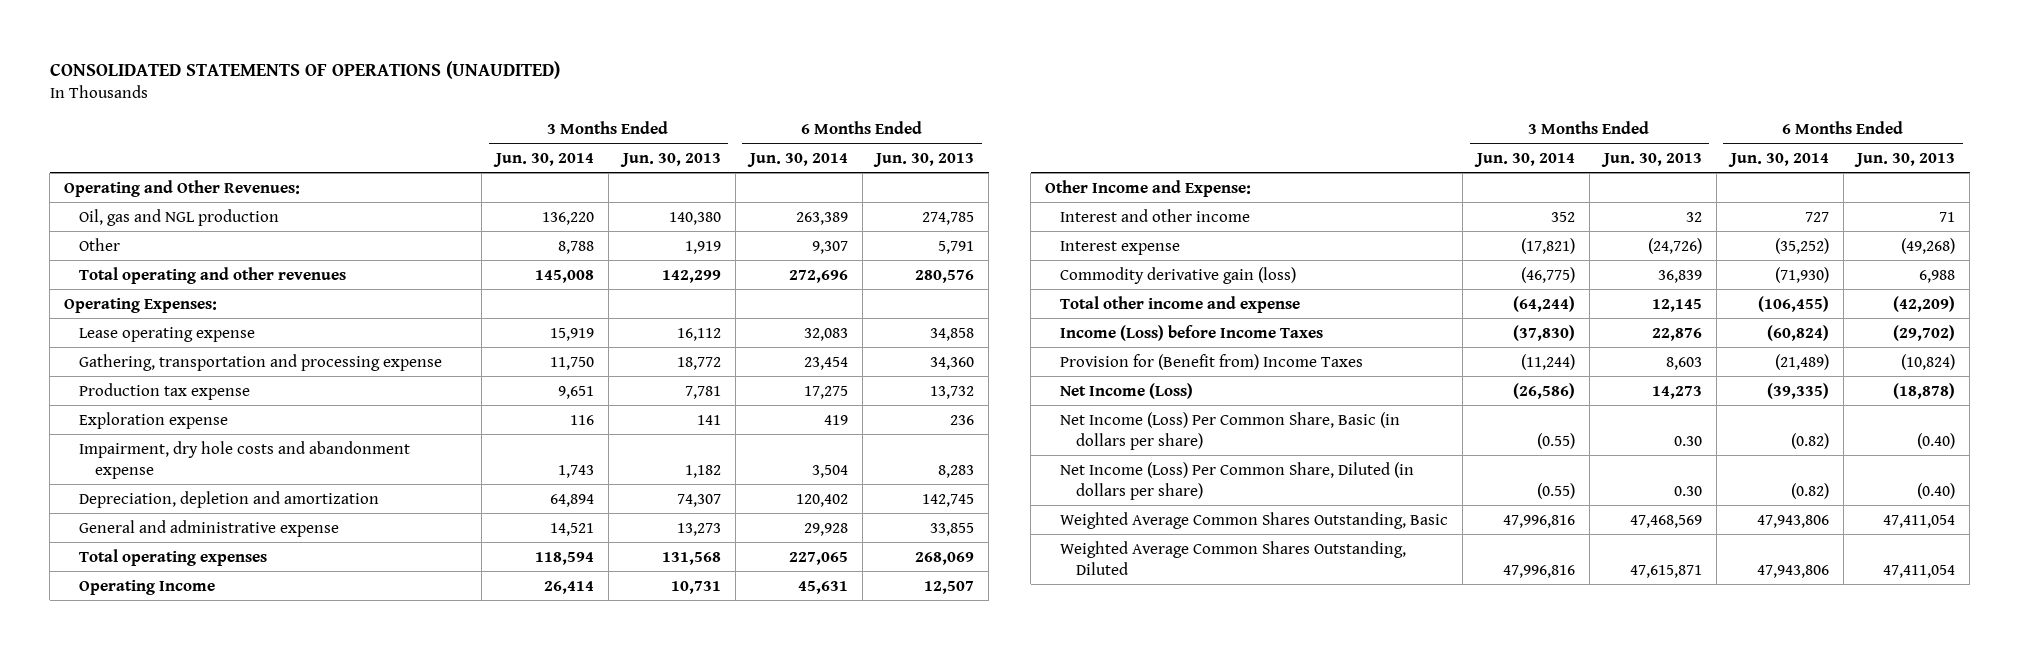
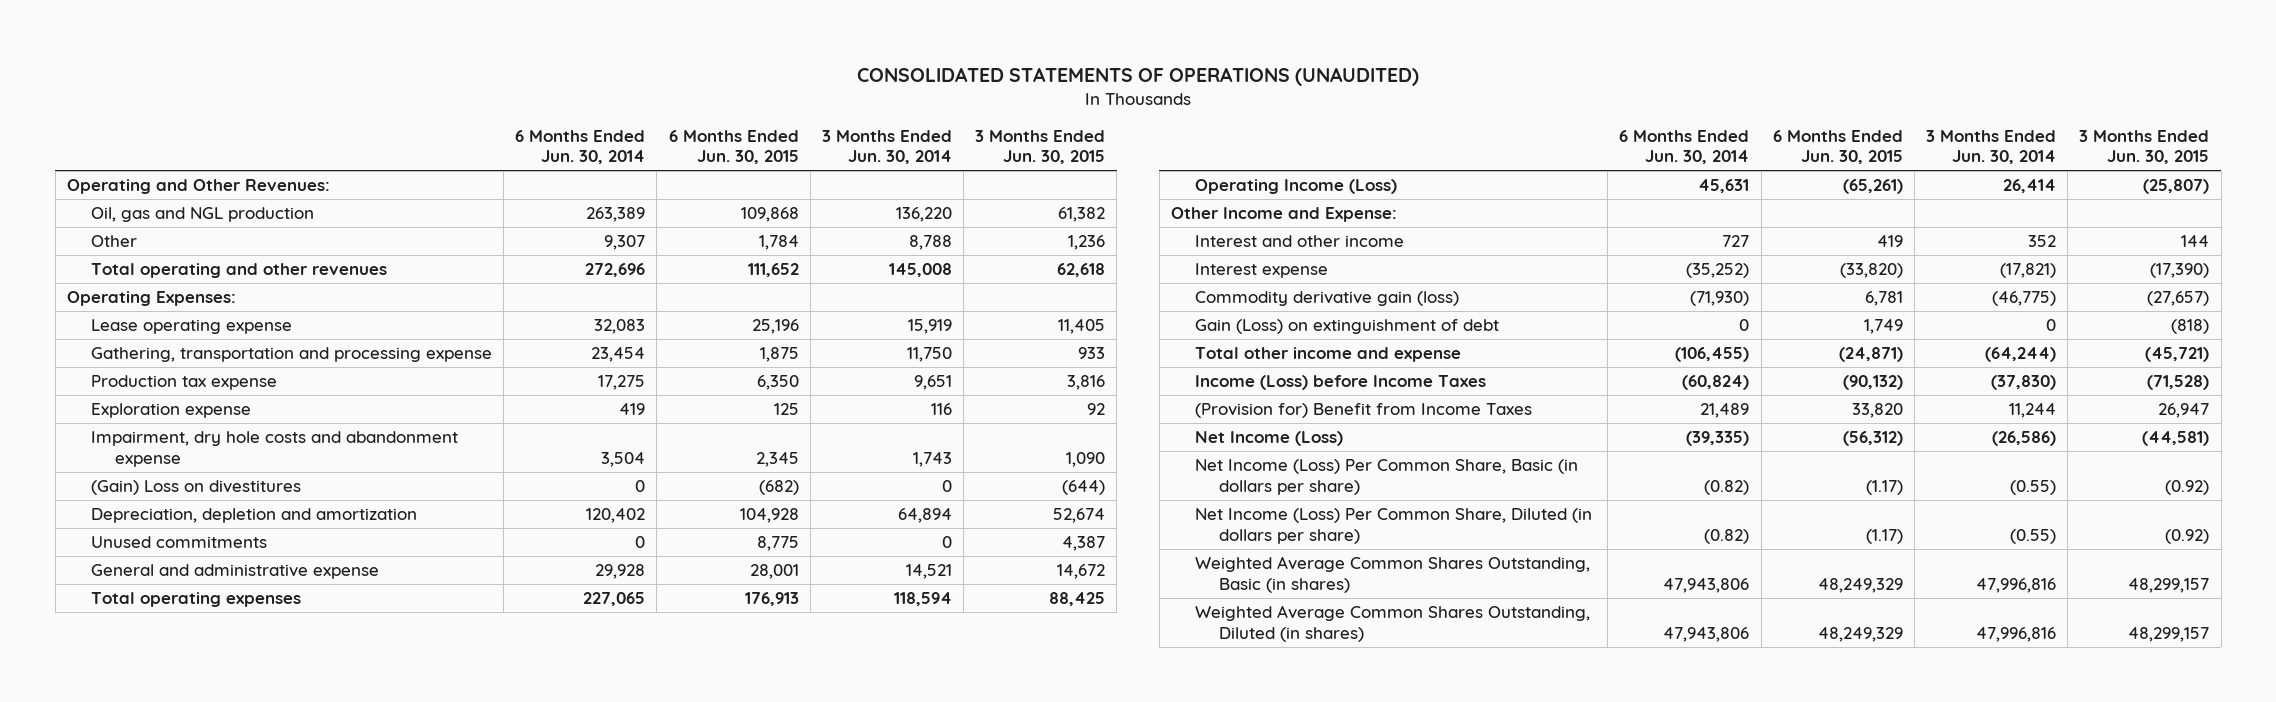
[619,153,721,168] Jun. 30, 2013 -> none
[873,153,975,168] Jun. 30, 2013 -> none
none -> [668,129,799,165] 6 Months Ended Jun. 30, 2015
none -> [975,129,1106,165] 3 Months Ended Jun. 30, 2015
none -> [90,479,301,495] (Gain) Loss on divestitures
none -> [90,535,267,548] Unused commitments
[79,579,216,595] Operating Income -> [1195,178,1398,194] Operating Income (Loss)
none -> [1195,318,1500,334] Gain (Loss) on extinguishment of debt
[1060,353,1364,370] Provision for (Benefit from) Income Taxes -> [1195,402,1533,418] (Provision for) Benefit from Income Taxes
[1521,353,1576,370] (11,244) -> [2009,402,2057,418] 11,244
[1774,353,1829,370] (21,489) -> [1700,402,1750,418] 21,489
[1060,511,1449,529] Weighted Average Common Shares Outstanding, Basic -> [1195,555,1591,593] Weighted Average Common Shares Outstanding, Basic (in shares)
[1060,540,1407,576] Weighted Average Common Shares Outstanding, Diluted -> [1195,604,1591,642] Weighted Average Common Shares Outstanding, Diluted (in shares)

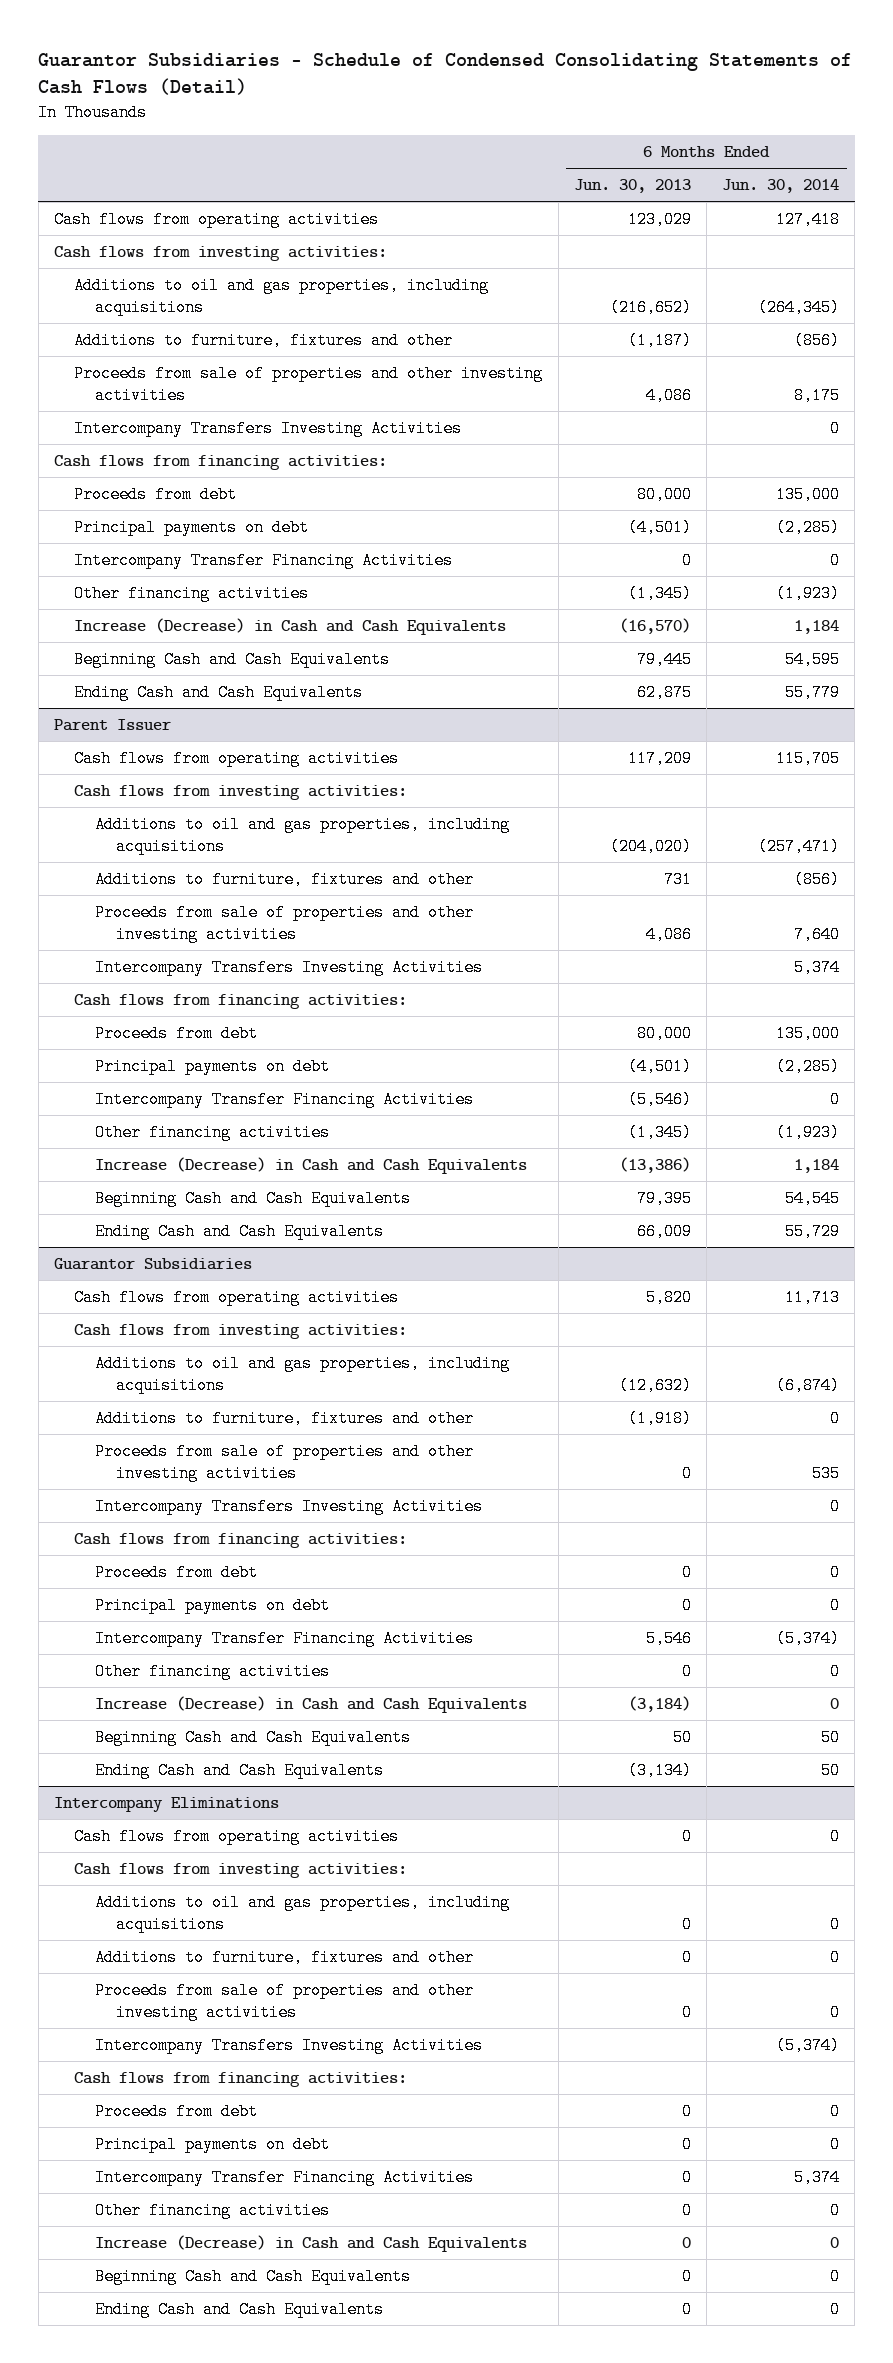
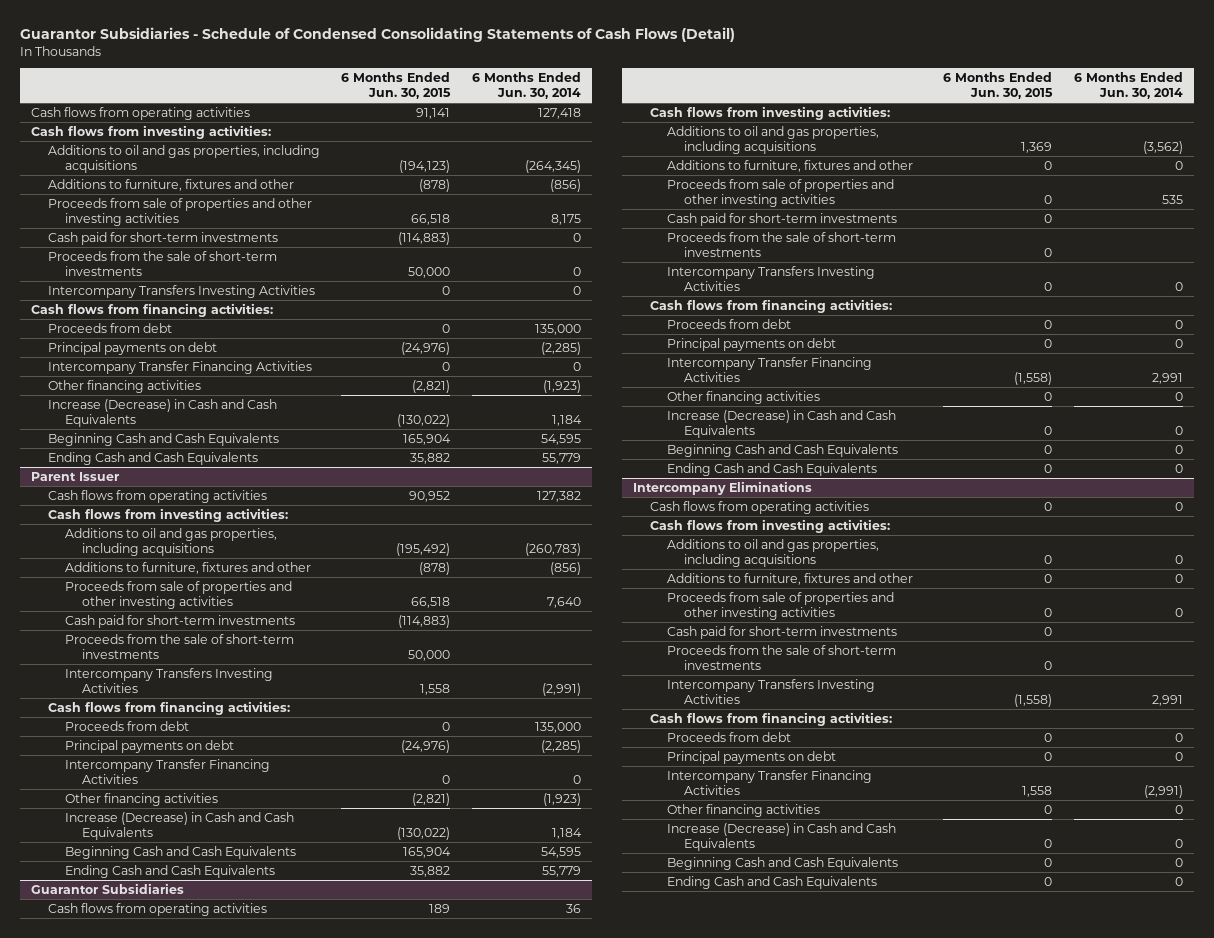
[573,179,691,194] Jun. 30, 2013 -> none
none -> [341,72,452,99] 6 Months Ended Jun. 30, 2015
none -> [48,231,279,245] Cash paid for short-term investments
none -> [48,250,278,276] Proceeds from the sale of short-term investments
[775,749,840,767] 115,705 -> [536,490,581,502] 127,382
[757,837,840,855] (257,471) -> [524,542,581,556] (260,783)
none -> [64,614,295,628] Cash paid for short-term investments
none -> [64,633,294,659] Proceeds from the sale of short-term investments
[793,958,840,976] 5,374 -> [541,682,581,696] (2,991)
[784,1189,840,1207] 54,545 -> [540,846,581,858] 54,595
[784,1222,840,1240] 55,729 -> [541,865,581,877] 55,779
[784,1288,840,1306] 11,713 -> [565,903,581,913] 36
[775,1376,840,1394] (6,874) -> [1142,140,1183,154] (3,562)
none -> [666,212,897,226] Cash paid for short-term investments
none -> [666,231,896,257] Proceeds from the sale of short-term investments
[775,1629,840,1647] (5,374) -> [1151,372,1183,384] 2,991
[820,1728,840,1746] 50 -> [1174,444,1183,454] 0
[820,1761,840,1779] 50 -> [1174,463,1183,473] 0
none -> [666,625,897,639] Cash paid for short-term investments
none -> [666,644,896,670] Proceeds from the sale of short-term investments
[775,2036,840,2054] (5,374) -> [1151,694,1183,706] 2,991
[793,2168,840,2186] 5,374 -> [1143,784,1183,798] (2,991)

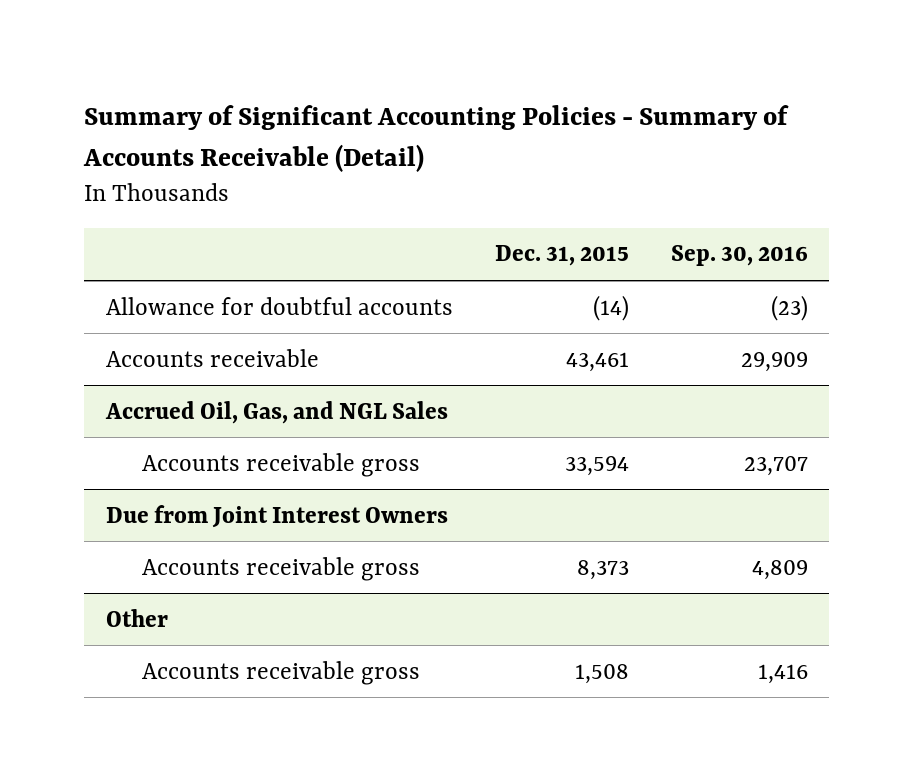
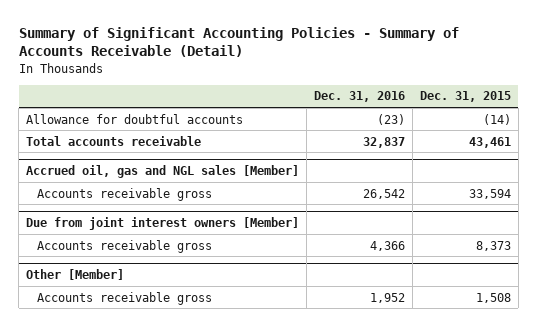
[670,245,808,267] Sep. 30, 2016 -> none
none -> [313,91,405,103] Dec. 31, 2016
[105,348,319,367] Accounts receivable -> [26,135,202,146] Total accounts receivable
[104,400,448,424] Accrued Oil, Gas, and NGL Sales -> [26,165,300,179] Accrued oil, gas and NGL sales [Member]
[105,504,448,528] Due from Joint Interest Owners -> [26,217,300,231] Due from joint interest owners [Member]
[105,608,168,627] Other -> [26,269,125,281] Other [Member]

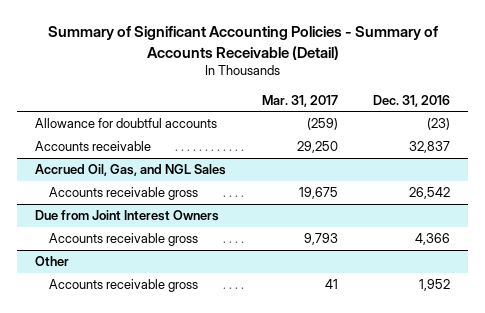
[419,91,511,103] Dec. 31, 2015 -> none
none -> [261,94,338,107] Mar. 31, 2017
[26,135,202,146] Total accounts receivable -> [34,141,151,152] Accounts receivable
[26,165,300,179] Accrued oil, gas and NGL sales [Member] -> [34,164,226,177] Accrued Oil, Gas, and NGL Sales
[26,217,300,231] Due from joint interest owners [Member] -> [34,210,219,222] Due from Joint Interest Owners
[26,269,125,281] Other [Member] -> [34,256,69,267] Other

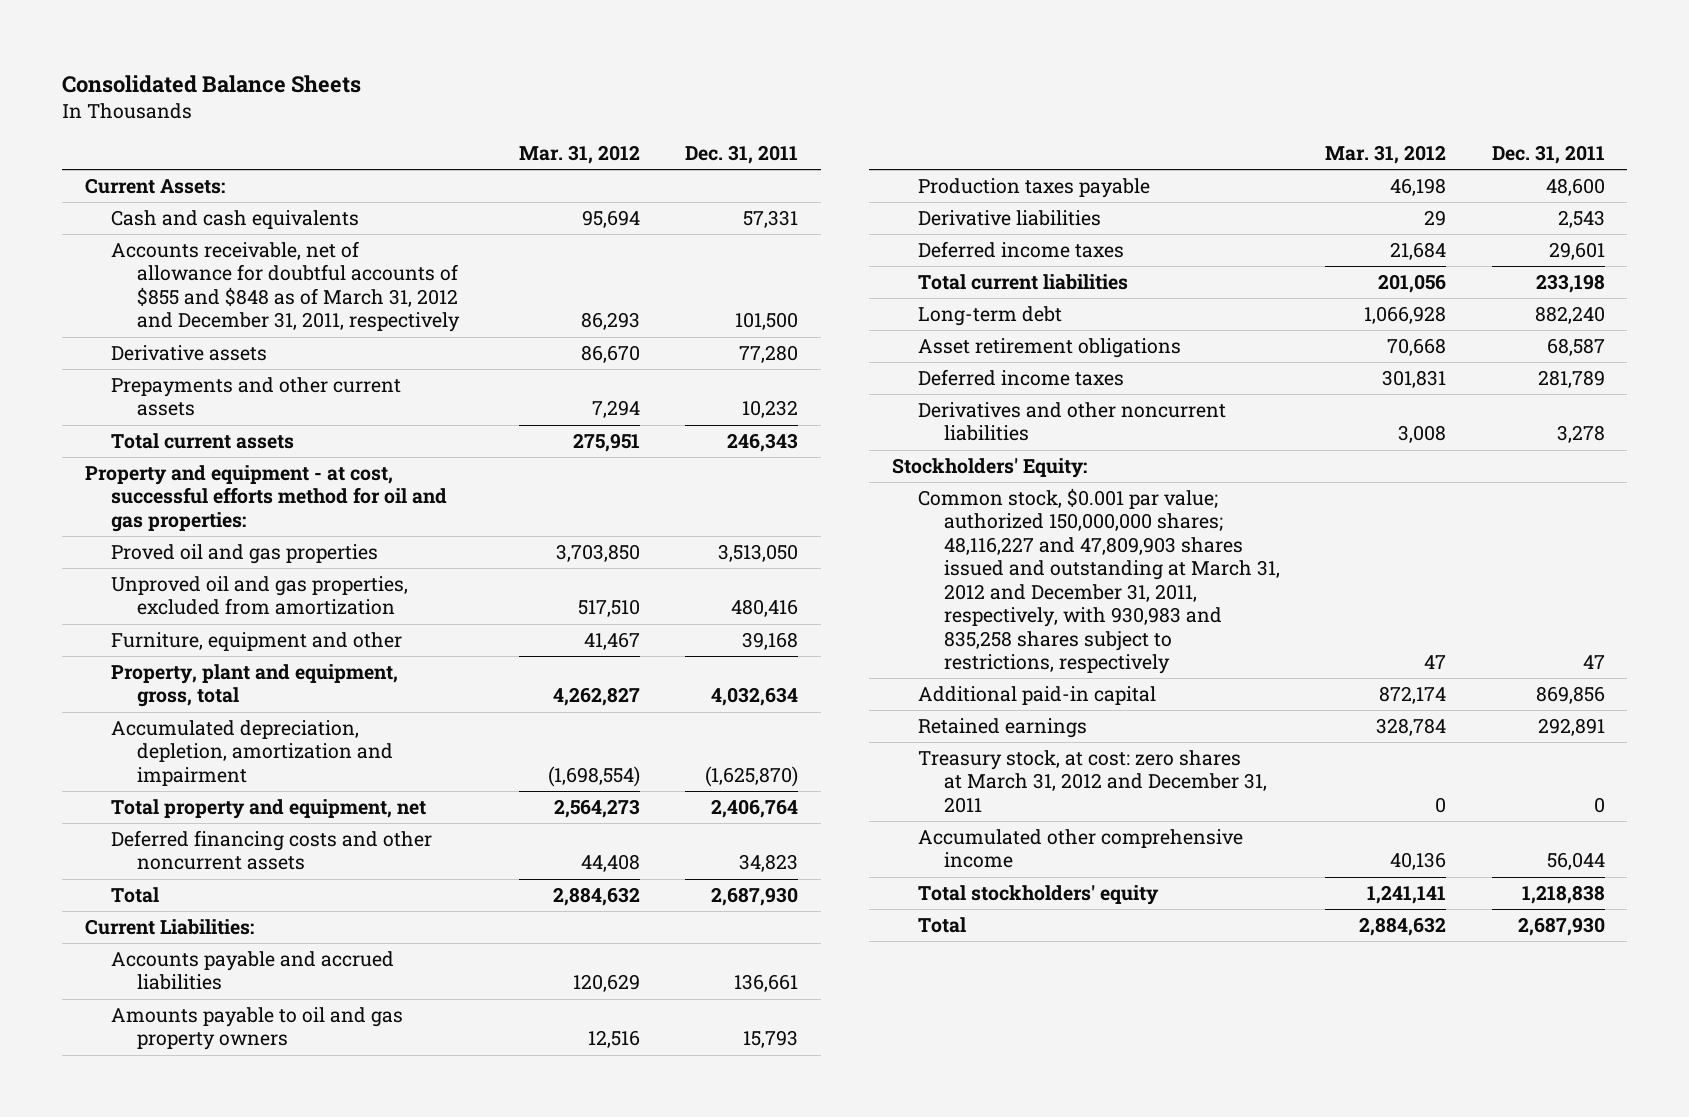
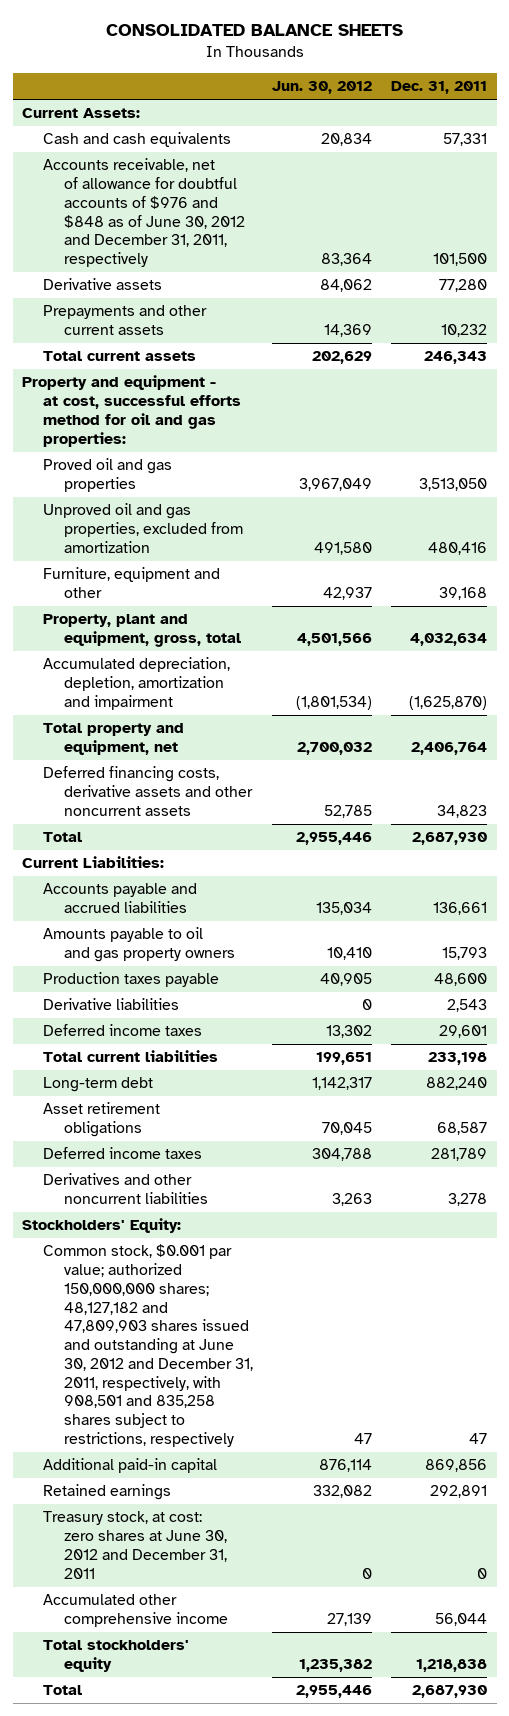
[62,75,362,94] Consolidated Balance Sheets -> [105,24,403,37] CONSOLIDATED BALANCE SHEETS
[518,145,640,165] Mar. 31, 2012 -> none
none -> [271,81,372,95] Jun. 30, 2012
[110,241,461,333] Accounts receivable, net of allowance for doubtful accounts of $855 and $848 as of March 31, 2012 and December 31, 2011, respectively -> [42,158,245,268] Accounts receivable, net of allowance for doubtful accounts of $976 and $848 as of June 30, 2012 and December 31, 2011, respectively
[110,830,432,871] Deferred financing costs and other noncurrent assets -> [42,766,253,816] Deferred financing costs, derivative assets and other noncurrent assets
[917,488,1280,675] Common stock, $0.001 par value; authorized 150,000,000 shares; 48,116,227 and 47,809,903 shares issued and outstanding at March 31, 2012 and December 31, 2011, respectively, with 930,983 and 835,258 shares subject to restrictions, respectively -> [42,1244,253,1447] Common stock, $0.001 par value; authorized 150,000,000 shares; 48,127,182 and 47,809,903 shares issued and outstanding at June 30, 2012 and December 31, 2011, respectively, with 908,501 and 835,258 shares subject to restrictions, respectively
[917,750,1267,813] Treasury stock, at cost: zero shares at March 31, 2012 and December 31, 2011 -> [42,1511,227,1579] Treasury stock, at cost: zero shares at June 30, 2012 and December 31, 2011

